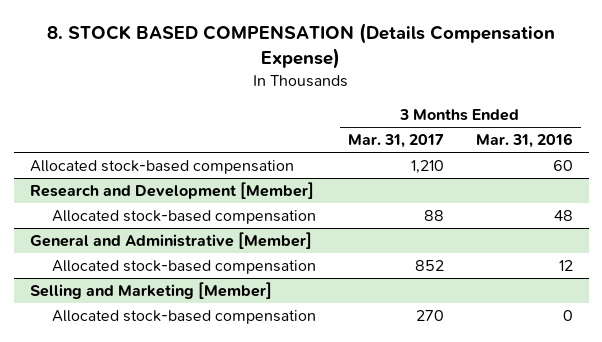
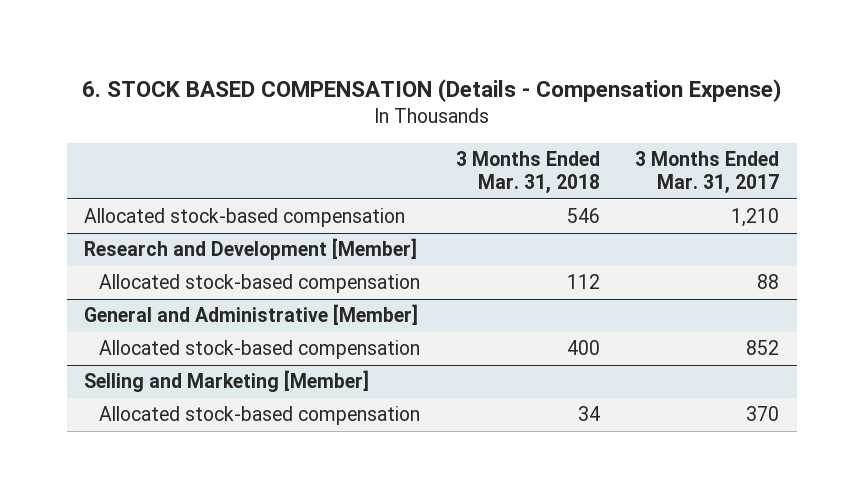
[47,22,556,70] 8. STOCK BASED COMPENSATION (Details Compensation Expense) -> [81,78,781,102] 6. STOCK BASED COMPENSATION (Details - Compensation Expense)
[475,133,573,149] Mar. 31, 2016 -> none
none -> [455,151,600,195] 3 Months Ended Mar. 31, 2018
[415,310,444,322] 270 -> [746,406,780,422] 370

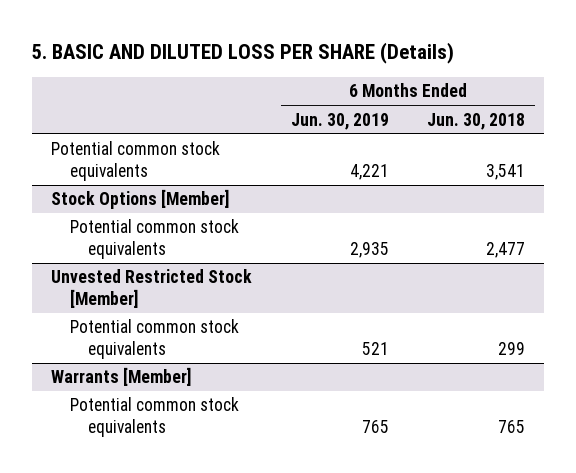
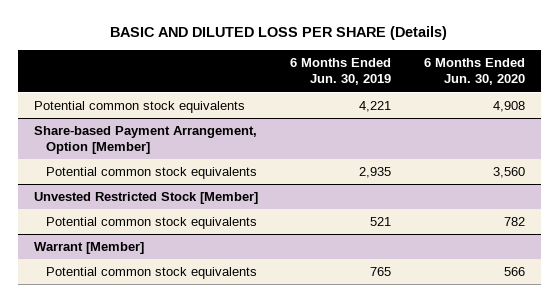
[31,42,454,65] 5. BASIC AND DILUTED LOSS PER SHARE (Details) -> [110,26,448,41] BASIC AND DILUTED LOSS PER SHARE (Details)
[426,112,525,130] Jun. 30, 2018 -> none
none -> [423,58,525,86] 6 Months Ended Jun. 30, 2020
[51,189,230,210] Stock Options [Member] -> [33,126,257,155] Share-based Payment Arrangement, Option [Member]
[51,367,192,387] Warrants [Member] -> [33,242,144,255] Warrant [Member]

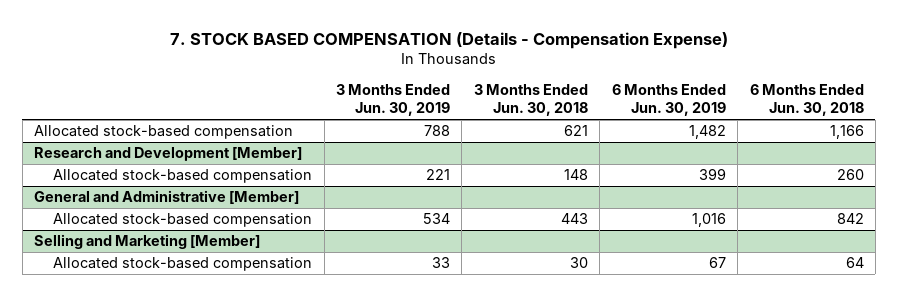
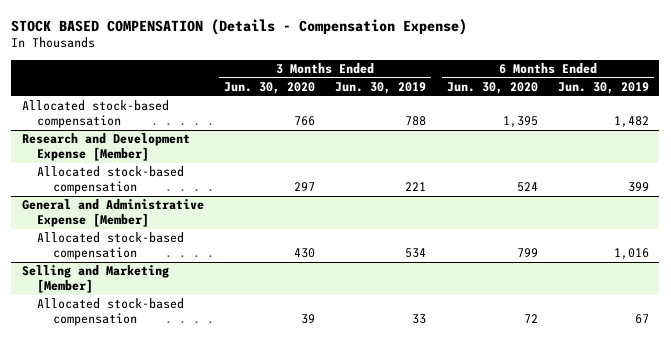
[169,31,728,49] 7. STOCK BASED COMPENSATION (Details - Compensation Expense) -> [11,18,468,35] STOCK BASED COMPENSATION (Details - Compensation Expense)
[473,83,588,117] 3 Months Ended Jun. 30, 2018 -> none
[749,83,864,117] 6 Months Ended Jun. 30, 2018 -> none
none -> [223,82,315,95] Jun. 30, 2020
none -> [446,82,538,95] Jun. 30, 2020
[34,147,303,162] Research and Development [Member] -> [21,133,190,162] Research and Development Expense [Member]
[34,190,300,205] General and Administrative [Member] -> [21,199,204,228] General and Administrative Expense [Member]

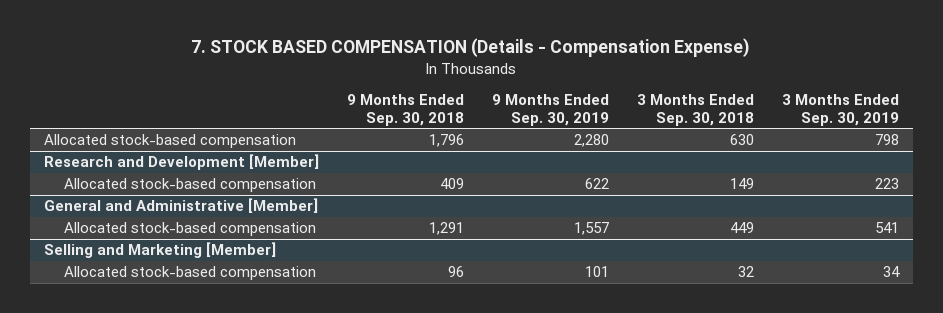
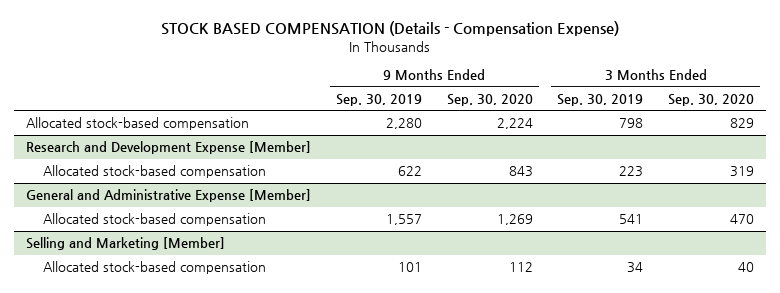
[191,38,751,58] 7. STOCK BASED COMPENSATION (Details - Compensation Expense) -> [161,21,620,37] STOCK BASED COMPENSATION (Details - Compensation Expense)
[346,94,464,126] 9 Months Ended Sep. 30, 2018 -> none
[636,94,754,126] 3 Months Ended Sep. 30, 2018 -> none
none -> [446,94,533,107] Sep. 30, 2020
none -> [668,94,755,107] Sep. 30, 2020
[44,154,320,171] Research and Development [Member] -> [26,141,312,155] Research and Development Expense [Member]
[44,198,319,214] General and Administrative [Member] -> [26,189,312,203] General and Administrative Expense [Member]

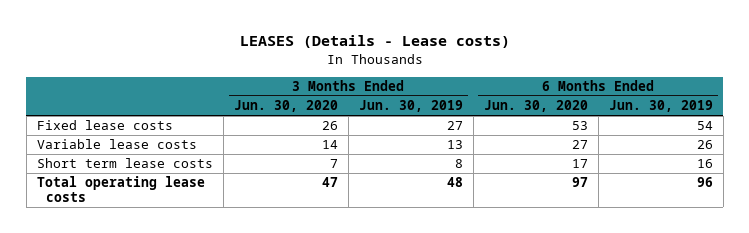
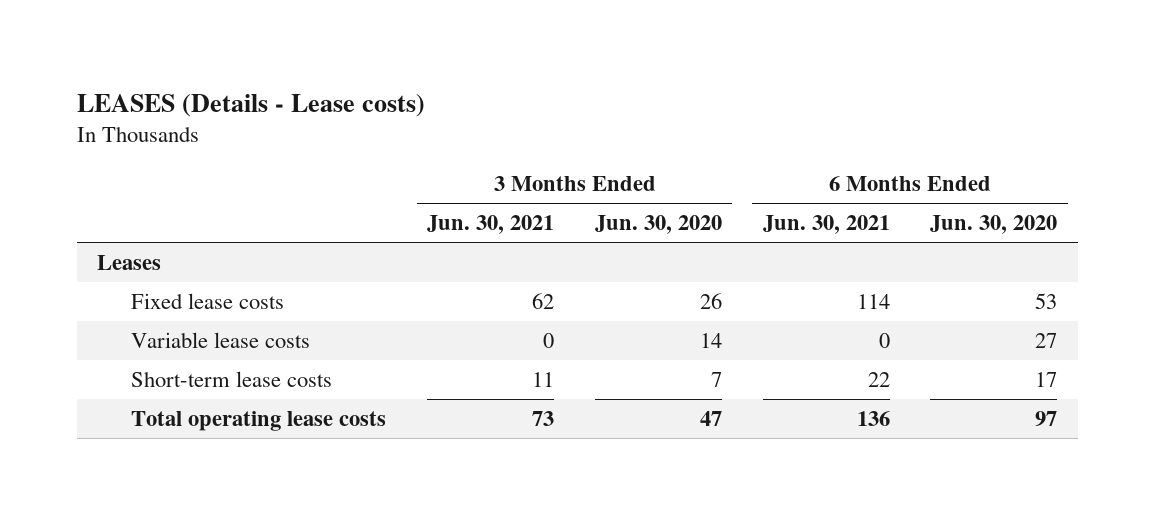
[358,100,463,113] Jun. 30, 2019 -> none
[608,100,713,113] Jun. 30, 2019 -> none
none -> [427,215,555,235] Jun. 30, 2021
none -> [762,215,890,235] Jun. 30, 2021
none -> [97,254,162,270] Leases
[36,158,213,169] Short term lease costs -> [131,370,333,387] Short-term lease costs

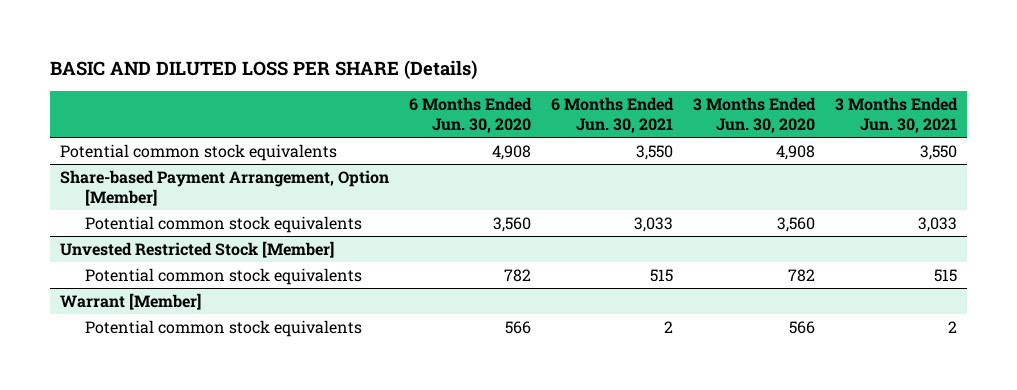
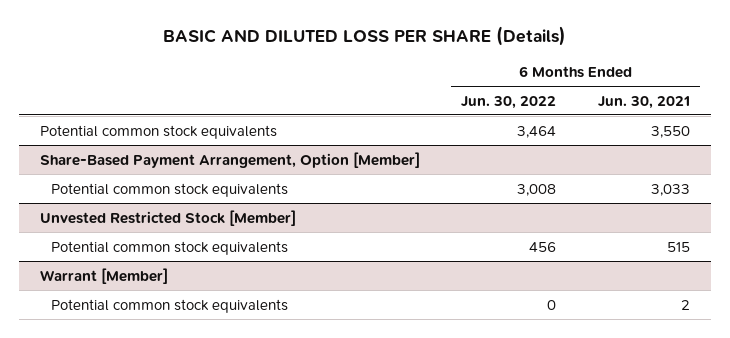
[408,96,532,134] 6 Months Ended Jun. 30, 2020 -> none
[693,96,817,134] 3 Months Ended Jun. 30, 2020 -> none
[835,96,959,134] 3 Months Ended Jun. 30, 2021 -> none
none -> [461,95,557,109] Jun. 30, 2022
[59,169,389,207] Share-based Payment Arrangement, Option [Member] -> [39,151,420,168] Share-Based Payment Arrangement, Option [Member]

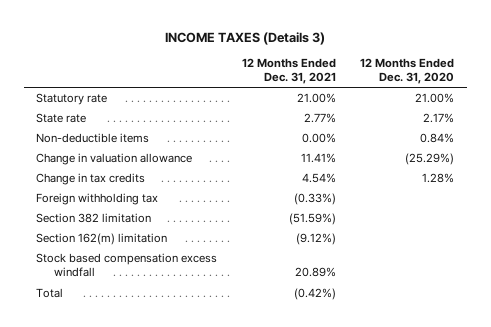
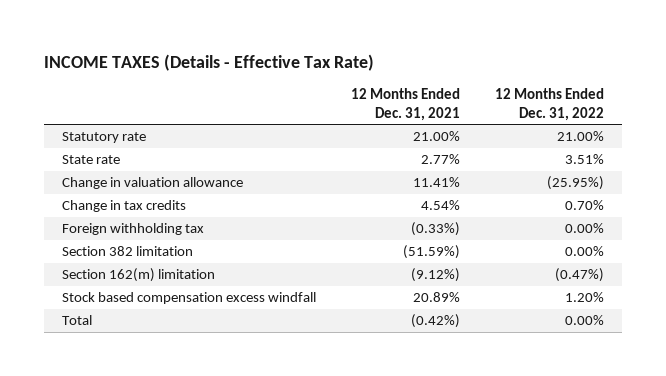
[165,31,326,45] INCOME TAXES (Details 3) -> [44,53,375,71] INCOME TAXES (Details - Effective Tax Rate)
[360,58,455,85] 12 Months Ended Dec. 31, 2020 -> none
none -> [495,87,605,121] 12 Months Ended Dec. 31, 2022
[36,133,150,144] Non-deductible items -> none

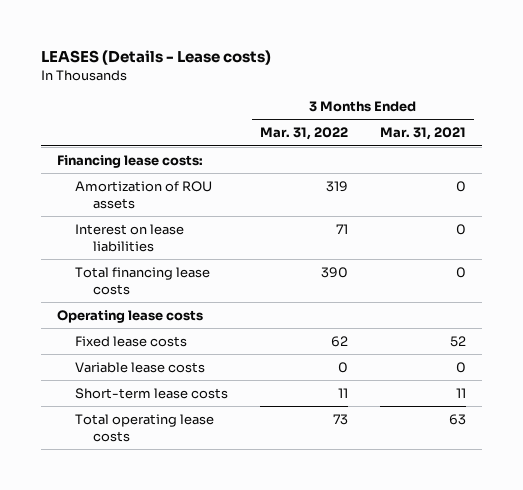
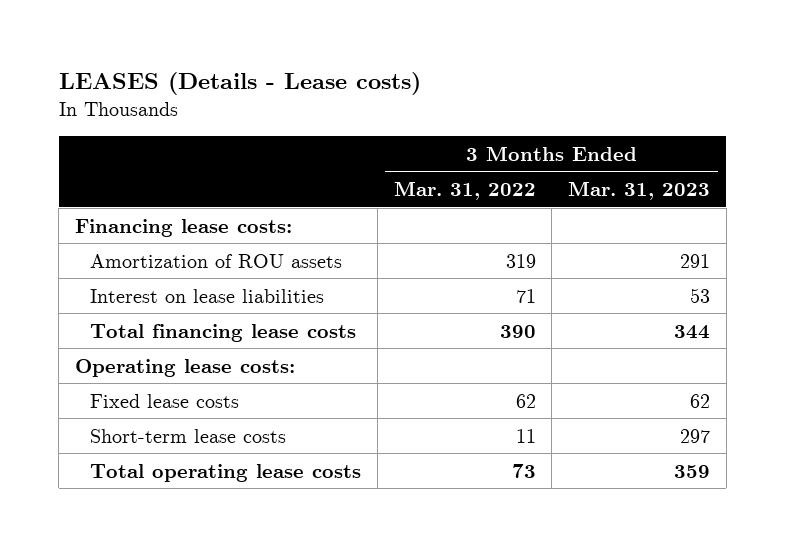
[379,127,466,141] Mar. 31, 2021 -> none
none -> [568,180,711,200] Mar. 31, 2023
[57,310,204,324] Operating lease costs -> [74,358,295,377] Operating lease costs:
[75,362,206,374] Variable lease costs -> none

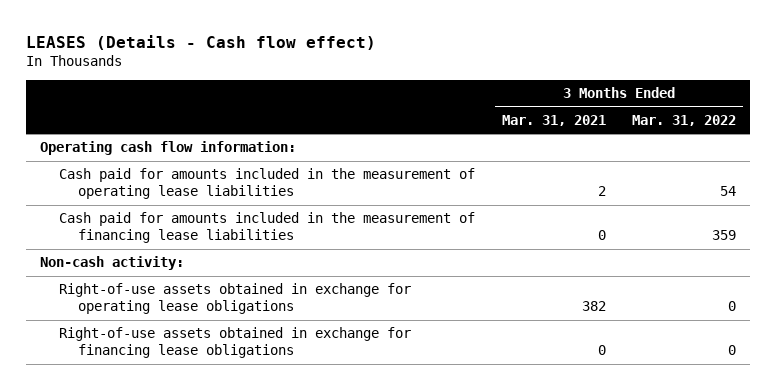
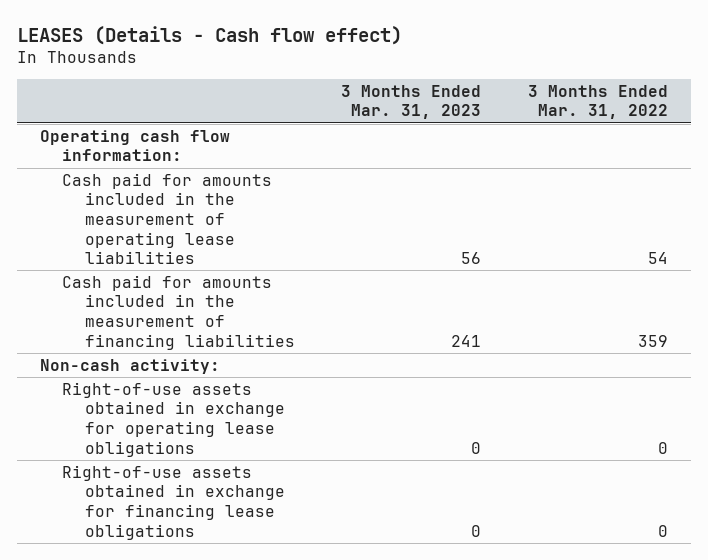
[501,114,606,126] Mar. 31, 2021 -> none
none -> [341,84,482,120] 3 Months Ended Mar. 31, 2023
[58,212,475,244] Cash paid for amounts included in the measurement of financing lease liabilities -> [62,274,295,350] Cash paid for amounts included in the measurement of financing liabilities

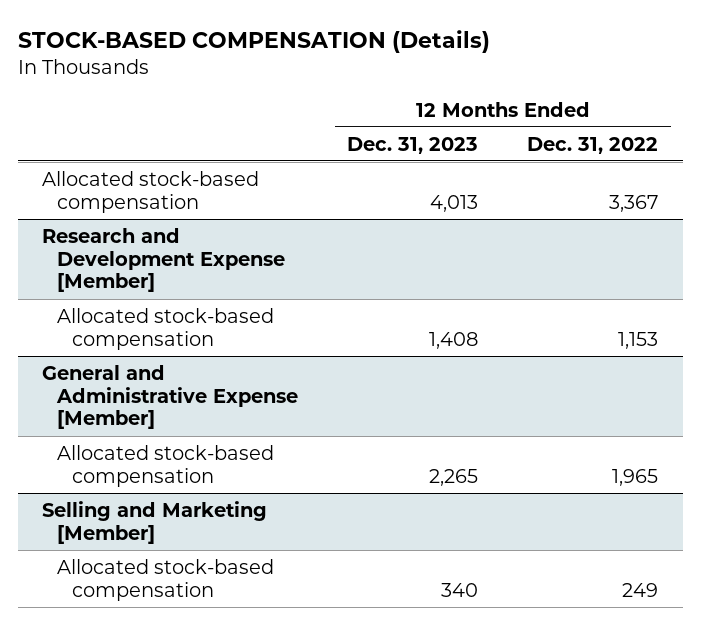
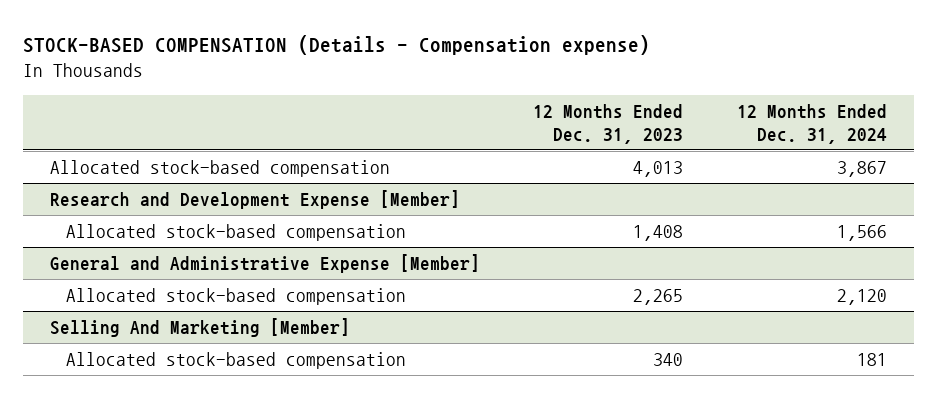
[17,29,490,53] STOCK-BASED COMPENSATION (Details) -> [22,35,650,56] STOCK-BASED COMPENSATION (Details - Compensation expense)
[527,136,659,154] Dec. 31, 2022 -> none
none -> [736,103,887,144] 12 Months Ended Dec. 31, 2024
[42,500,268,544] Selling and Marketing [Member] -> [49,317,350,337] Selling And Marketing [Member]

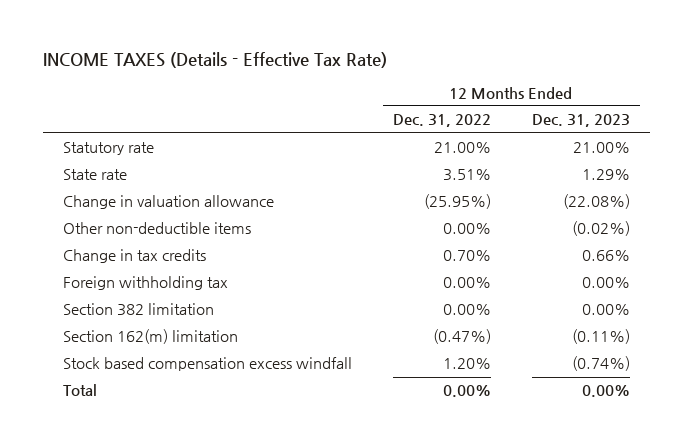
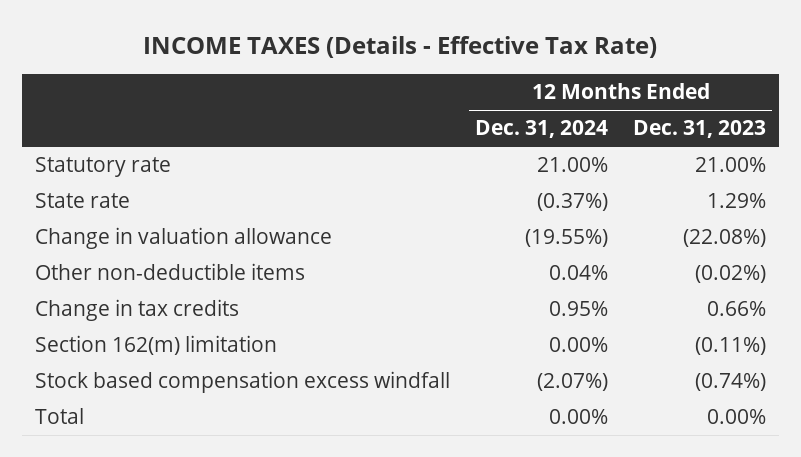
[393,114,492,128] Dec. 31, 2022 -> none
none -> [474,120,608,139] Dec. 31, 2024
[63,276,229,291] Foreign withholding tax -> none
[63,303,215,317] Section 382 limitation -> none

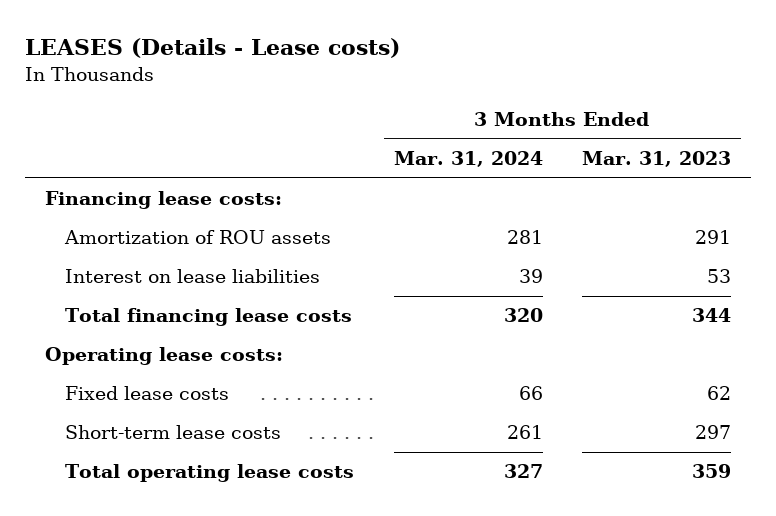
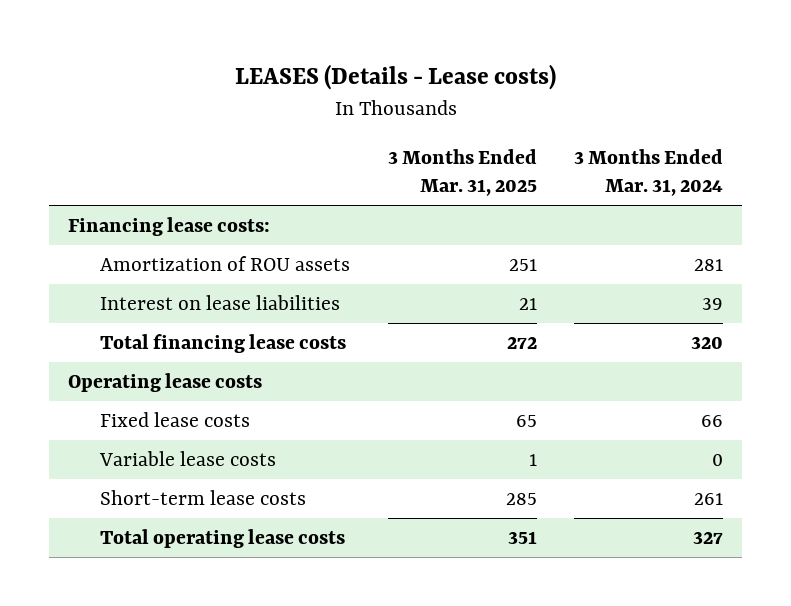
[582,151,732,168] Mar. 31, 2023 -> none
none -> [387,149,537,197] 3 Months Ended Mar. 31, 2025
[44,347,283,366] Operating lease costs: -> [67,373,262,393] Operating lease costs
none -> [99,451,277,467] Variable lease costs

